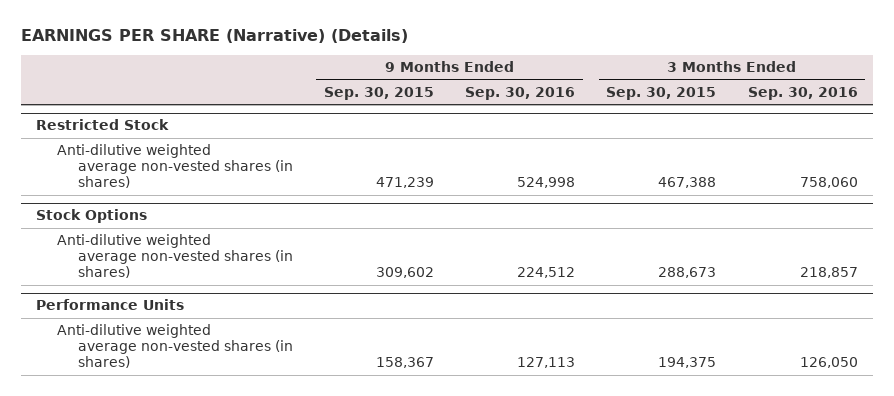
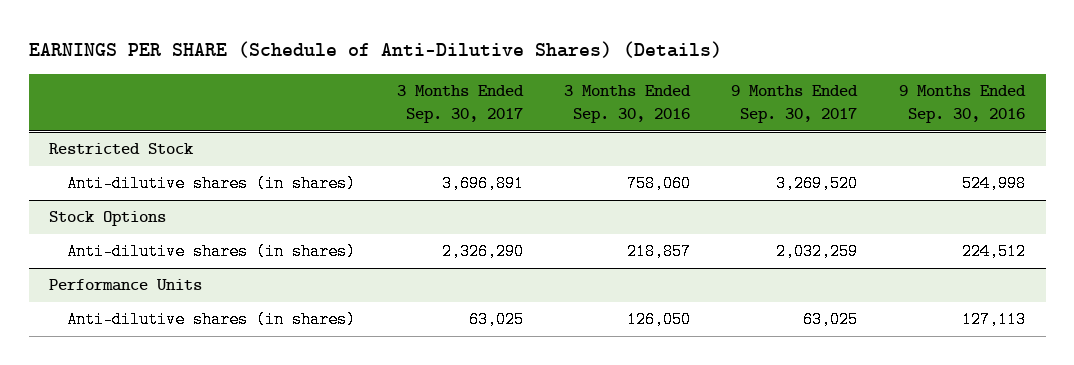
[20,29,408,44] EARNINGS PER SHARE (Narrative) (Details) -> [28,41,722,59] EARNINGS PER SHARE (Schedule of Anti-Dilutive Shares) (Details)
[324,86,435,100] Sep. 30, 2015 -> none
[606,86,717,100] Sep. 30, 2015 -> none
none -> [396,85,524,124] 3 Months Ended Sep. 30, 2017
none -> [731,85,859,124] 9 Months Ended Sep. 30, 2017
[56,144,293,189] Anti-dilutive weighted average non-vested shares (in shares) -> [67,175,357,193] Anti-dilutive shares (in shares)
[56,234,293,279] Anti-dilutive weighted average non-vested shares (in shares) -> [67,243,357,261] Anti-dilutive shares (in shares)
[56,324,293,369] Anti-dilutive weighted average non-vested shares (in shares) -> [67,311,357,329] Anti-dilutive shares (in shares)

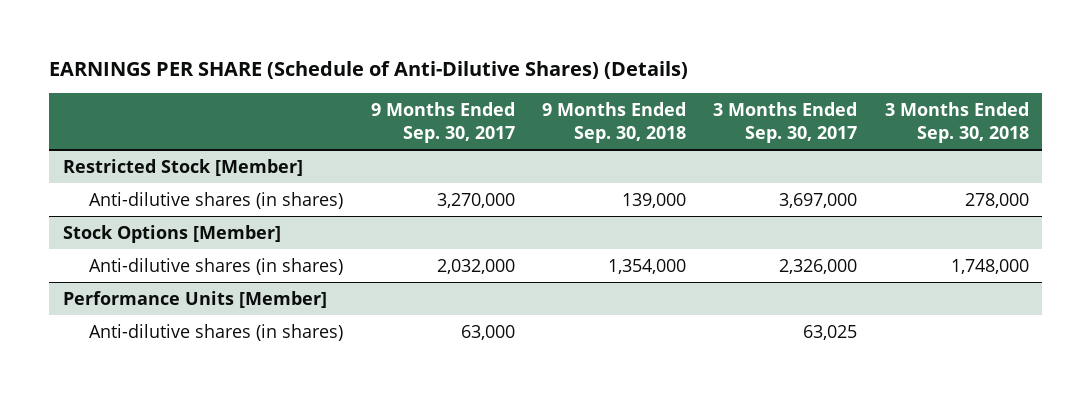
[564,85,692,124] 3 Months Ended Sep. 30, 2016 -> none
[898,85,1026,124] 9 Months Ended Sep. 30, 2016 -> none
none -> [541,102,686,143] 9 Months Ended Sep. 30, 2018
none -> [884,102,1029,143] 3 Months Ended Sep. 30, 2018
[49,143,195,155] Restricted Stock -> [62,158,303,176] Restricted Stock [Member]
[441,175,524,193] 3,696,891 -> [779,192,858,208] 3,697,000
[776,175,859,193] 3,269,520 -> [436,192,515,208] 3,270,000
[49,211,167,227] Stock Options -> [62,224,281,243] Stock Options [Member]
[441,243,524,261] 2,326,290 -> [779,258,858,274] 2,326,000
[776,243,859,261] 2,032,259 -> [436,258,515,274] 2,032,000
[49,279,203,292] Performance Units -> [62,290,327,308] Performance Units [Member]
[803,311,859,329] 63,025 -> [460,324,515,340] 63,000

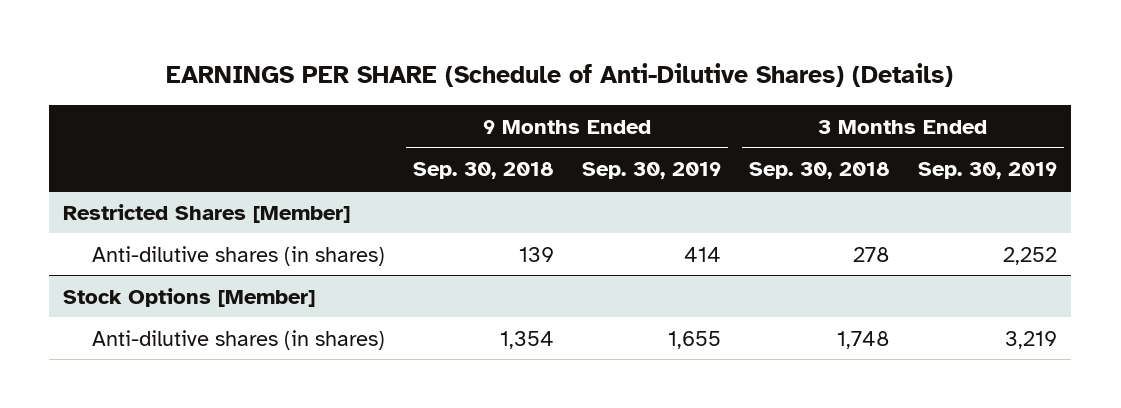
[370,102,515,143] 9 Months Ended Sep. 30, 2017 -> none
[713,102,858,143] 3 Months Ended Sep. 30, 2017 -> none
none -> [582,162,722,180] Sep. 30, 2019
none -> [918,162,1058,180] Sep. 30, 2019
[62,158,303,176] Restricted Stock [Member] -> [63,203,351,223] Restricted Shares [Member]
[621,192,686,208] 139,000 -> [519,246,555,262] 139
[964,192,1029,208] 278,000 -> [853,246,891,262] 278
[62,290,327,308] Performance Units [Member] -> none
[89,323,344,341] Anti-dilutive shares (in shares) -> none
[607,258,686,274] 1,354,000 -> [500,330,555,349] 1,354
[950,258,1029,274] 1,748,000 -> [837,330,891,349] 1,748

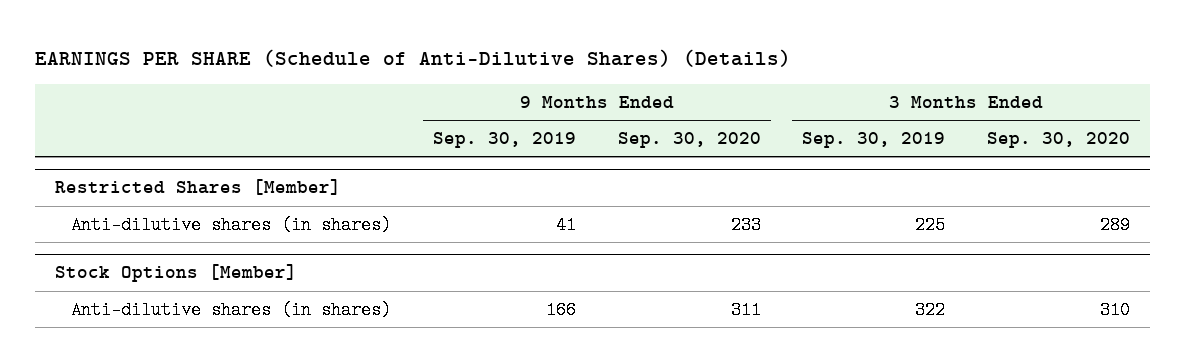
[413,162,555,180] Sep. 30, 2018 -> none
[749,162,891,180] Sep. 30, 2018 -> none
none -> [617,132,761,149] Sep. 30, 2020
none -> [986,132,1130,149] Sep. 30, 2020
[684,246,722,262] 414 -> [555,216,576,235] 41
[1003,246,1058,265] 2,252 -> [915,216,946,235] 225
[668,330,722,349] 1,655 -> [545,301,576,320] 166
[1005,330,1058,349] 3,219 -> [915,301,946,320] 322

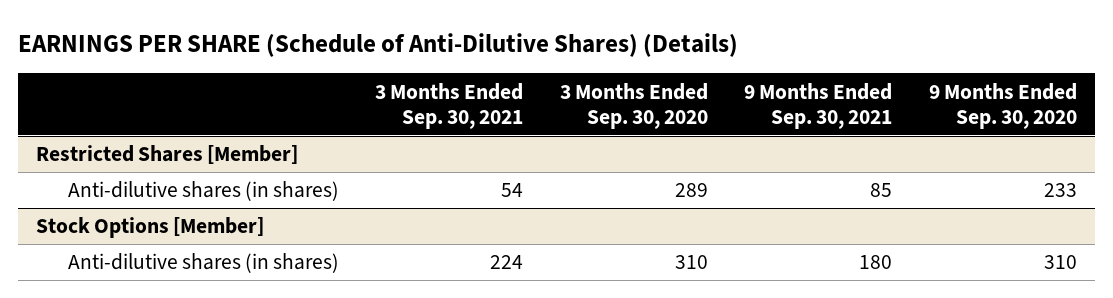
[432,132,576,149] Sep. 30, 2019 -> none
[802,132,946,149] Sep. 30, 2019 -> none
none -> [375,82,524,130] 3 Months Ended Sep. 30, 2021
none -> [744,82,893,130] 9 Months Ended Sep. 30, 2021
[730,301,761,320] 311 -> [1043,255,1077,270] 310

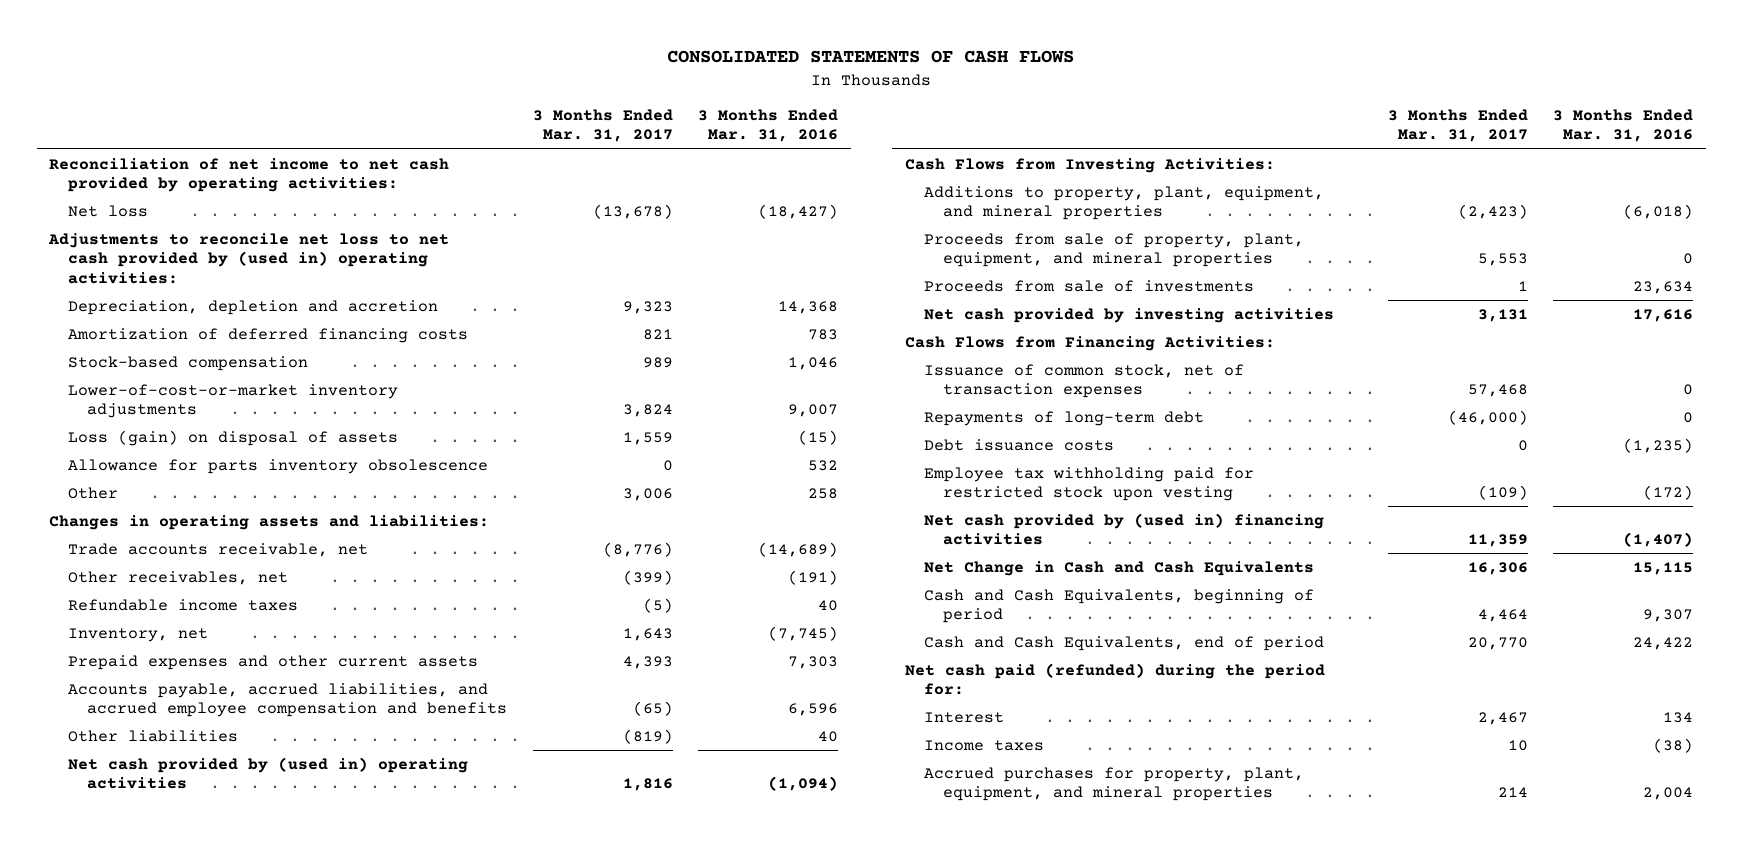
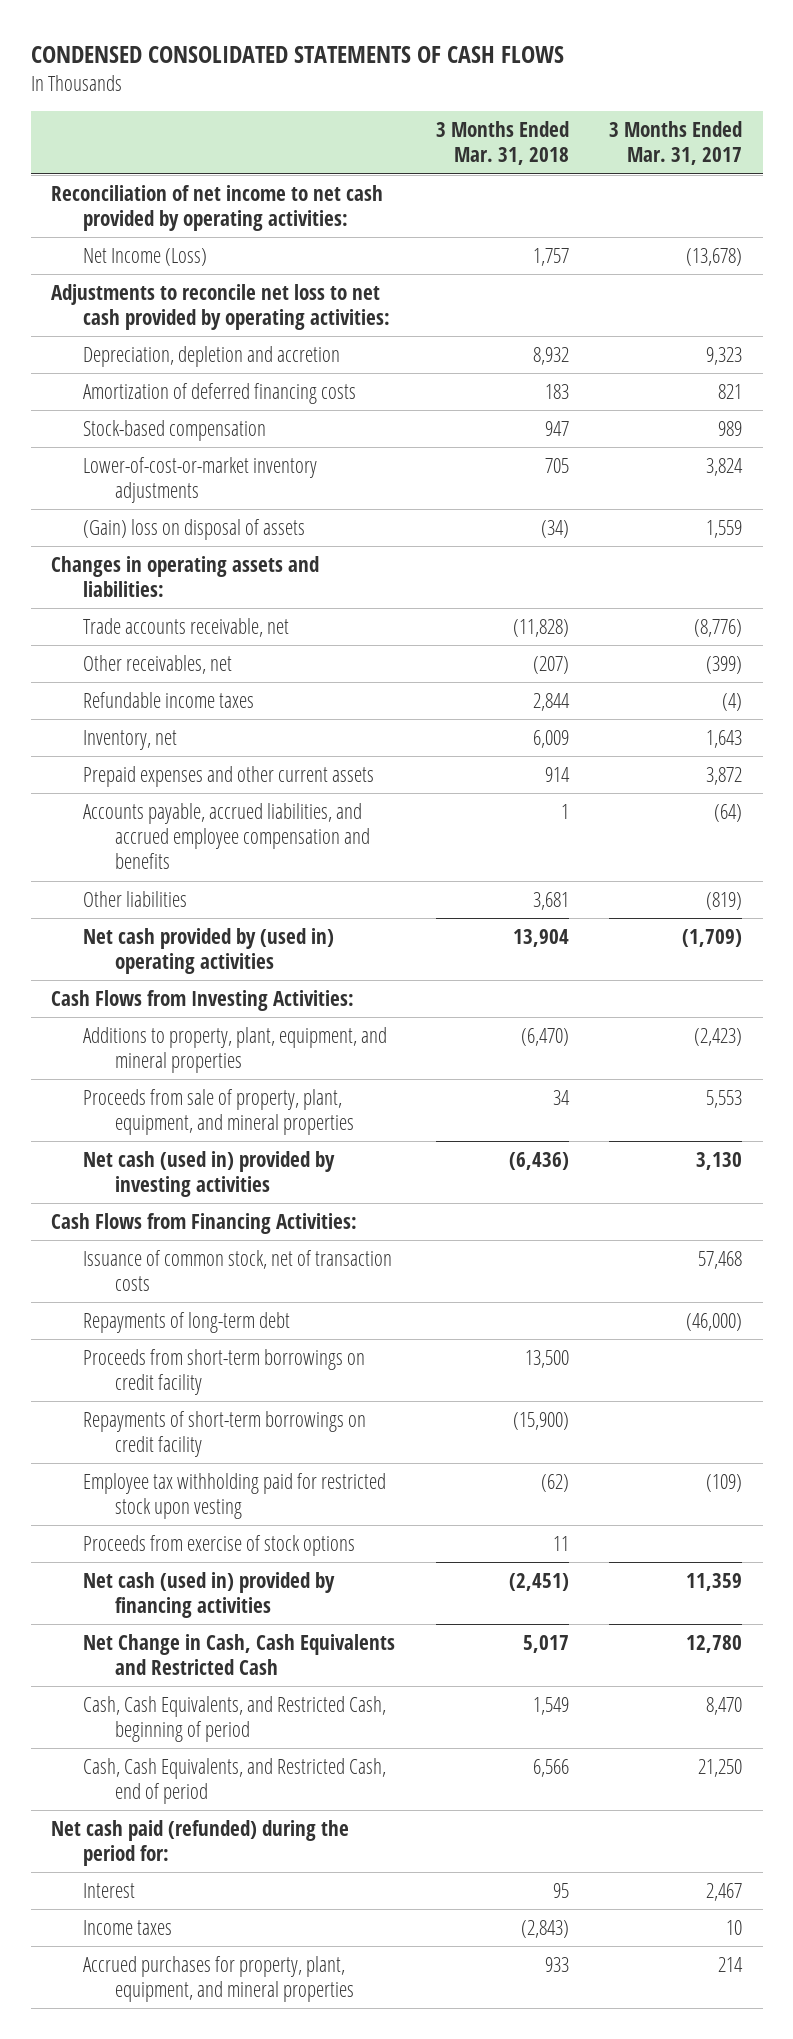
[667,50,1075,64] CONSOLIDATED STATEMENTS OF CASH FLOWS -> [30,45,564,63] CONDENSED CONSOLIDATED STATEMENTS OF CASH FLOWS
[697,108,838,143] 3 Months Ended Mar. 31, 2016 -> none
none -> [435,121,569,166] 3 Months Ended Mar. 31, 2018
[68,204,149,217] Net loss -> [83,247,208,266] Net Income (Loss)
[48,232,450,284] Adjustments to reconcile net loss to net cash provided by (used in) operating activities: -> [50,283,391,331] Adjustments to reconcile net loss to net cash provided by operating activities:
[68,458,489,474] Allowance for parts inventory obsolescence -> none
[68,486,119,499] Other -> none
[68,429,399,446] Loss (gain) on disposal of assets -> [83,518,306,540] (Gain) loss on disposal of assets
[642,597,673,613] (5) -> [722,692,743,711] (4)
[622,655,673,669] 4,393 -> [706,766,743,785] 3,872
[632,701,673,717] (65) -> [714,803,743,822] (64)
[622,778,673,792] 1,816 -> [682,928,743,947] (1,709)
[923,279,1254,292] Proceeds from sale of investments -> none
[923,307,1334,323] Net cash provided by investing activities -> [83,1150,336,1198] Net cash (used in) provided by investing activities
[1477,308,1528,322] 3,131 -> [696,1151,743,1170] 3,130
[923,363,1244,399] Issuance of common stock, net of transaction expenses -> [83,1249,393,1292] Issuance of common stock, net of transaction costs
[923,438,1114,451] Debt issuance costs -> none
none -> [83,1348,366,1396] Proceeds from short-term borrowings on credit facility
none -> [83,1410,367,1458] Repayments of short-term borrowings on credit facility
none -> [83,1534,356,1556] Proceeds from exercise of stock options
[923,512,1324,546] Net cash provided by (used in) financing activities -> [83,1571,336,1619] Net cash (used in) provided by financing activities
[923,560,1314,576] Net Change in Cash and Cash Equivalents -> [83,1633,396,1676] Net Change in Cash, Cash Equivalents and Restricted Cash
[1467,561,1528,575] 16,306 -> [686,1634,743,1653] 12,780
[923,588,1314,624] Cash and Cash Equivalents, beginning of period -> [83,1695,387,1743] Cash, Cash Equivalents, and Restricted Cash, beginning of period
[1477,609,1528,623] 4,464 -> [706,1696,743,1715] 8,470
[923,635,1324,651] Cash and Cash Equivalents, end of period -> [83,1757,387,1805] Cash, Cash Equivalents, and Restricted Cash, end of period
[1467,636,1528,650] 20,770 -> [698,1758,743,1777] 21,250

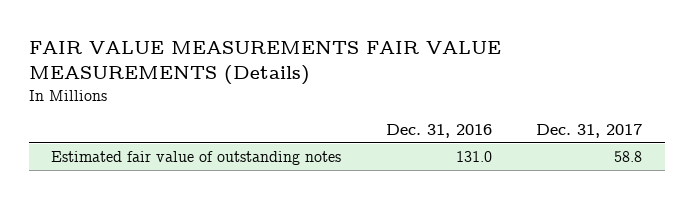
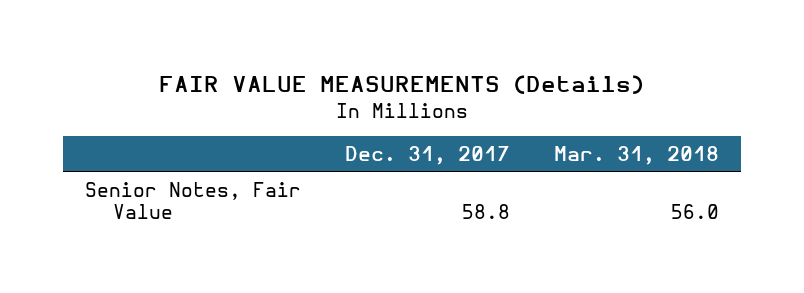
[28,40,501,85] FAIR VALUE MEASUREMENTS FAIR VALUE MEASUREMENTS (Details) -> [158,75,644,95] FAIR VALUE MEASUREMENTS (Details)
[385,124,492,139] Dec. 31, 2016 -> none
none -> [553,146,719,166] Mar. 31, 2018
[51,151,342,166] Estimated fair value of outstanding notes -> [85,181,302,220] Senior Notes, Fair Value

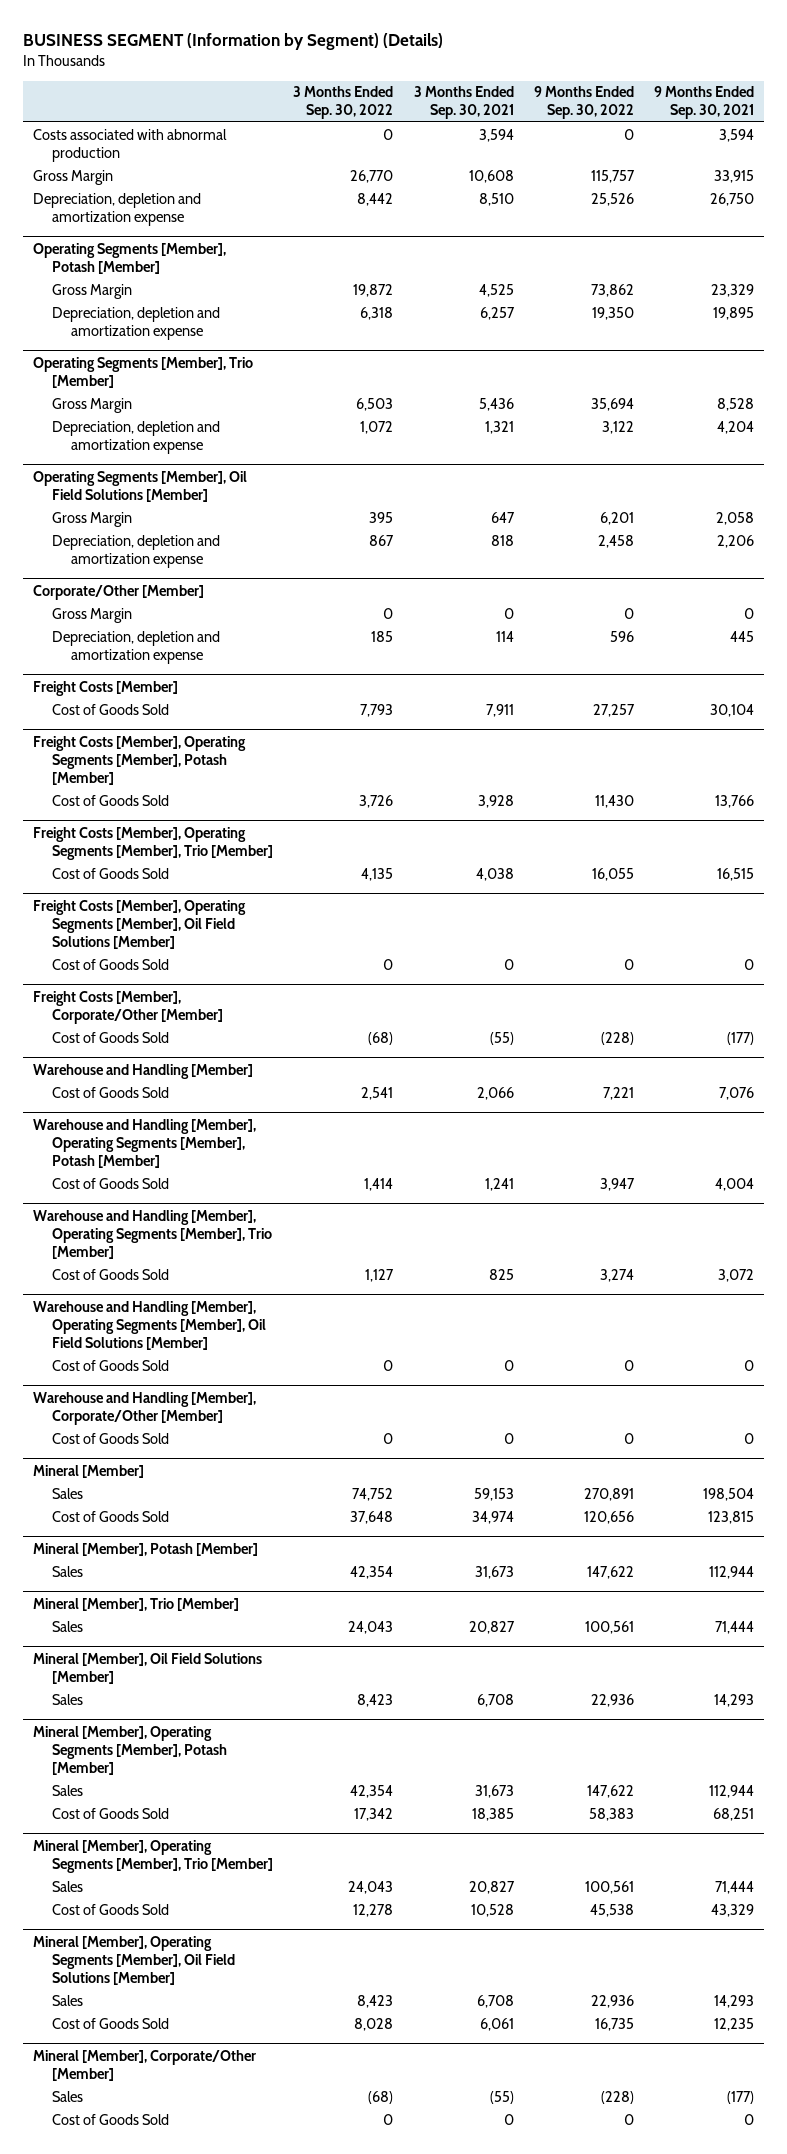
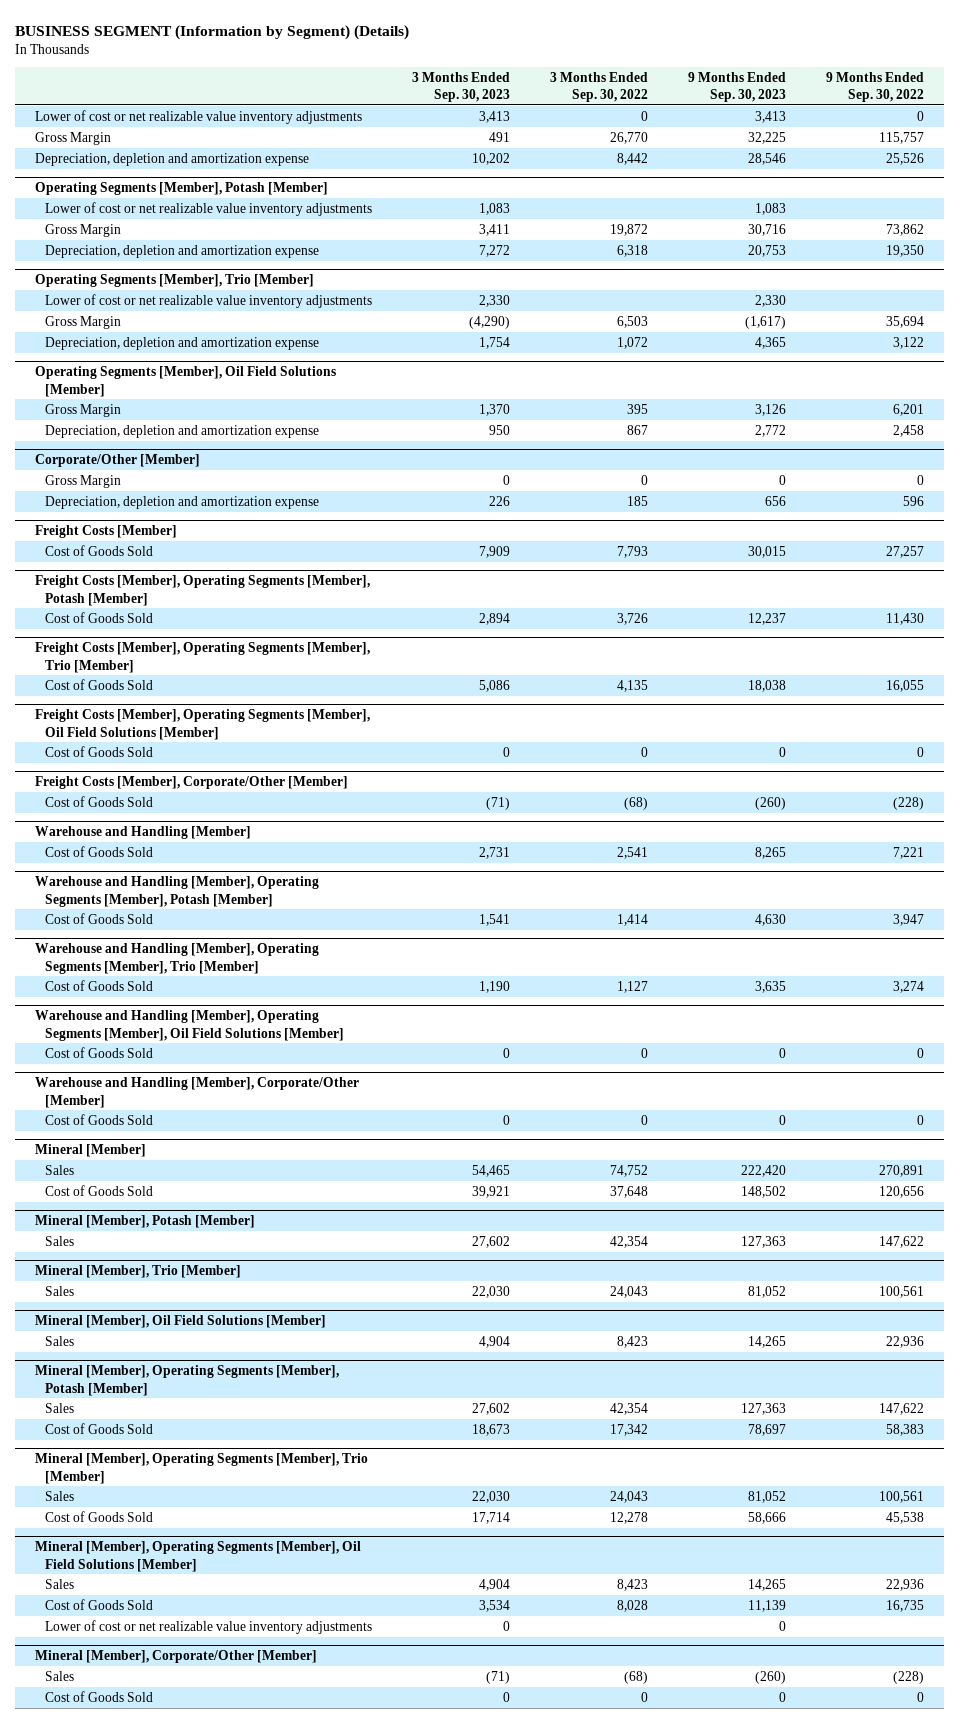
[413,86,514,120] 3 Months Ended Sep. 30, 2021 -> none
[654,86,755,120] 9 Months Ended Sep. 30, 2021 -> none
none -> [411,71,510,103] 3 Months Ended Sep. 30, 2023
none -> [687,71,786,103] 9 Months Ended Sep. 30, 2023
[33,128,228,162] Costs associated with abnormal production -> none
none -> [34,109,362,124] Lower of cost or net realizable value inventory adjustments
none -> [44,201,372,216] Lower of cost or net realizable value inventory adjustments
none -> [44,293,372,308] Lower of cost or net realizable value inventory adjustments
none -> [44,1619,372,1634] Lower of cost or net realizable value inventory adjustments

